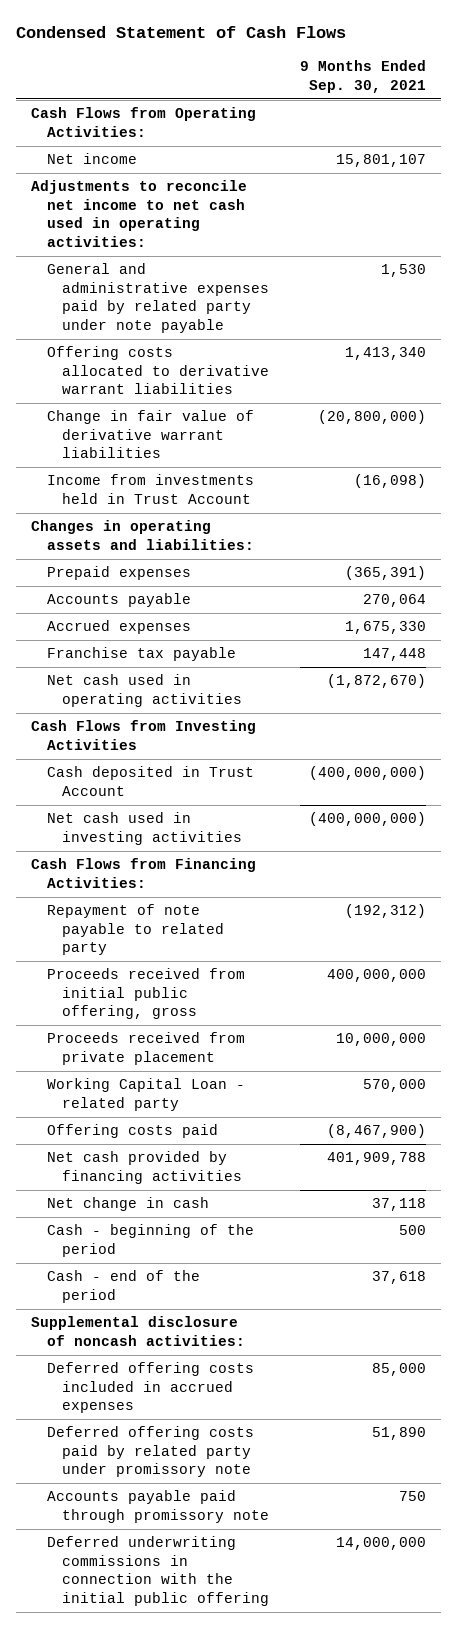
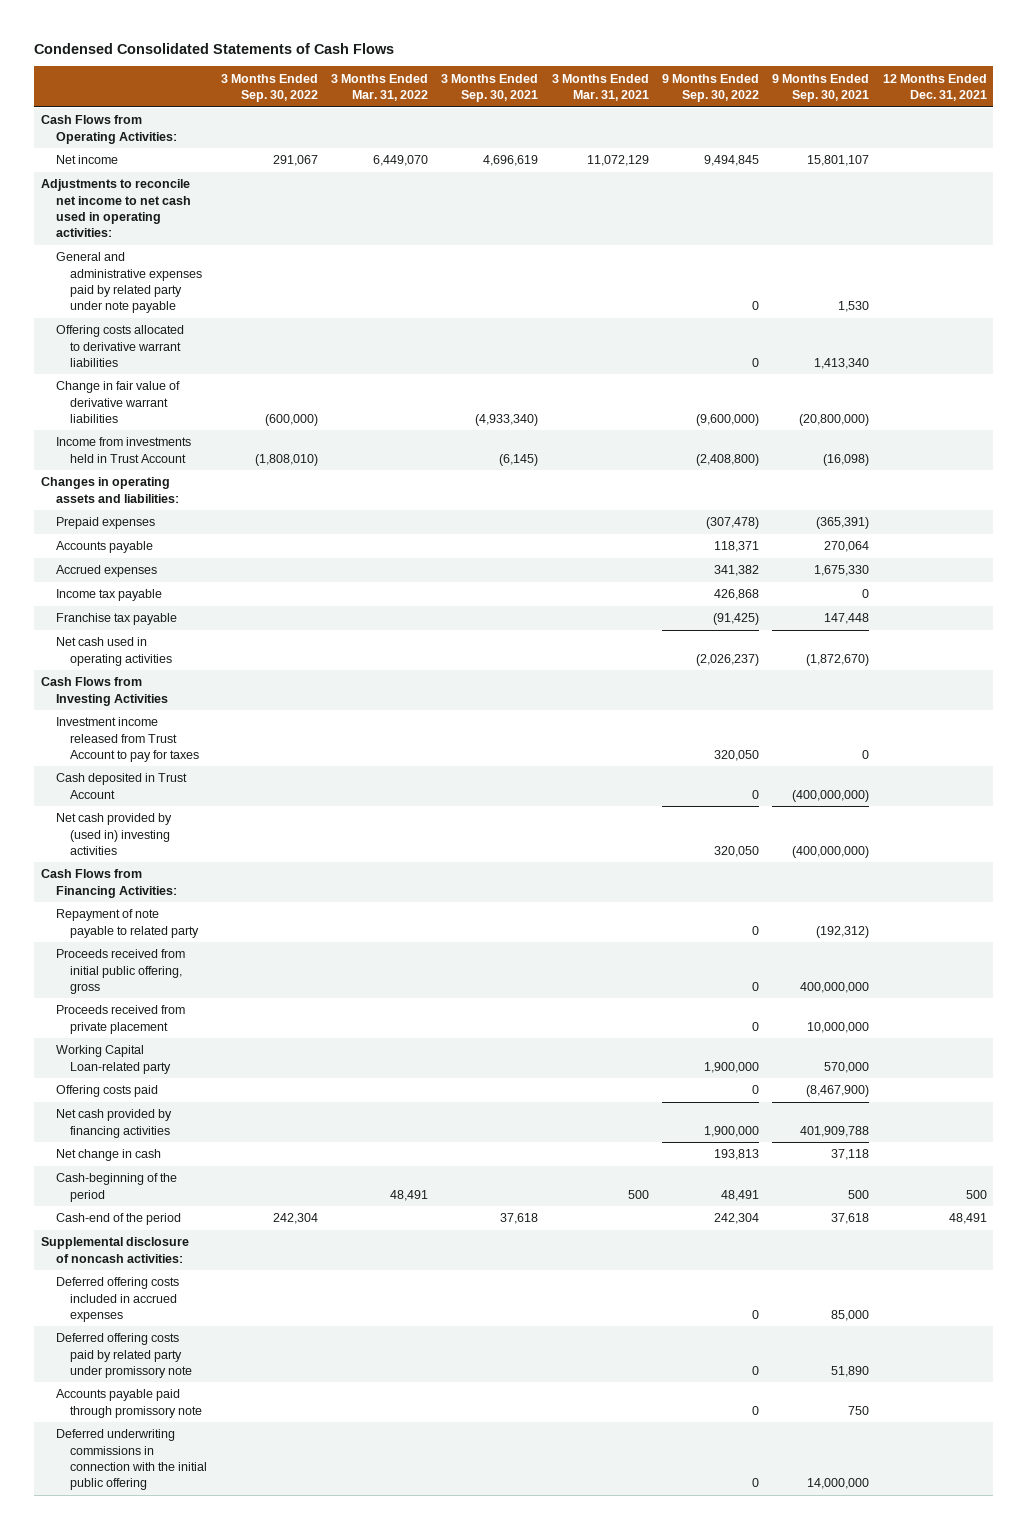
[15,26,346,39] Condensed Statement of Cash Flows -> [34,42,395,54] Condensed Consolidated Statements of Cash Flows
none -> [220,73,318,102] 3 Months Ended Sep. 30, 2022
none -> [331,73,429,101] 3 Months Ended Mar. 31, 2022
none -> [441,73,539,102] 3 Months Ended Sep. 30, 2021
none -> [551,73,649,101] 3 Months Ended Mar. 31, 2021
none -> [662,73,760,102] 9 Months Ended Sep. 30, 2022
none -> [882,73,987,101] 12 Months Ended Dec. 31, 2021
none -> [55,589,162,602] Income tax payable
none -> [55,717,200,762] Investment income released from Trust Account to pay for taxes
[46,812,243,845] Net cash used in investing activities -> [55,813,172,855] Net cash provided by (used in) investing activities
[46,1078,245,1111] Working Capital Loan - related party -> [55,1045,172,1074] Working Capital Loan-related party
[46,1224,254,1257] Cash - beginning of the period -> [55,1173,177,1202] Cash-beginning of the period
[46,1270,200,1303] Cash - end of the period -> [55,1213,181,1226] Cash-end of the period

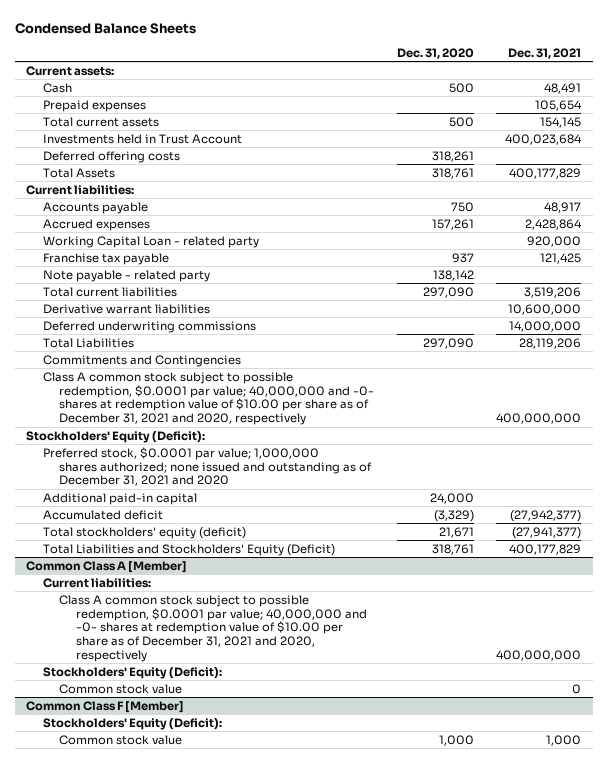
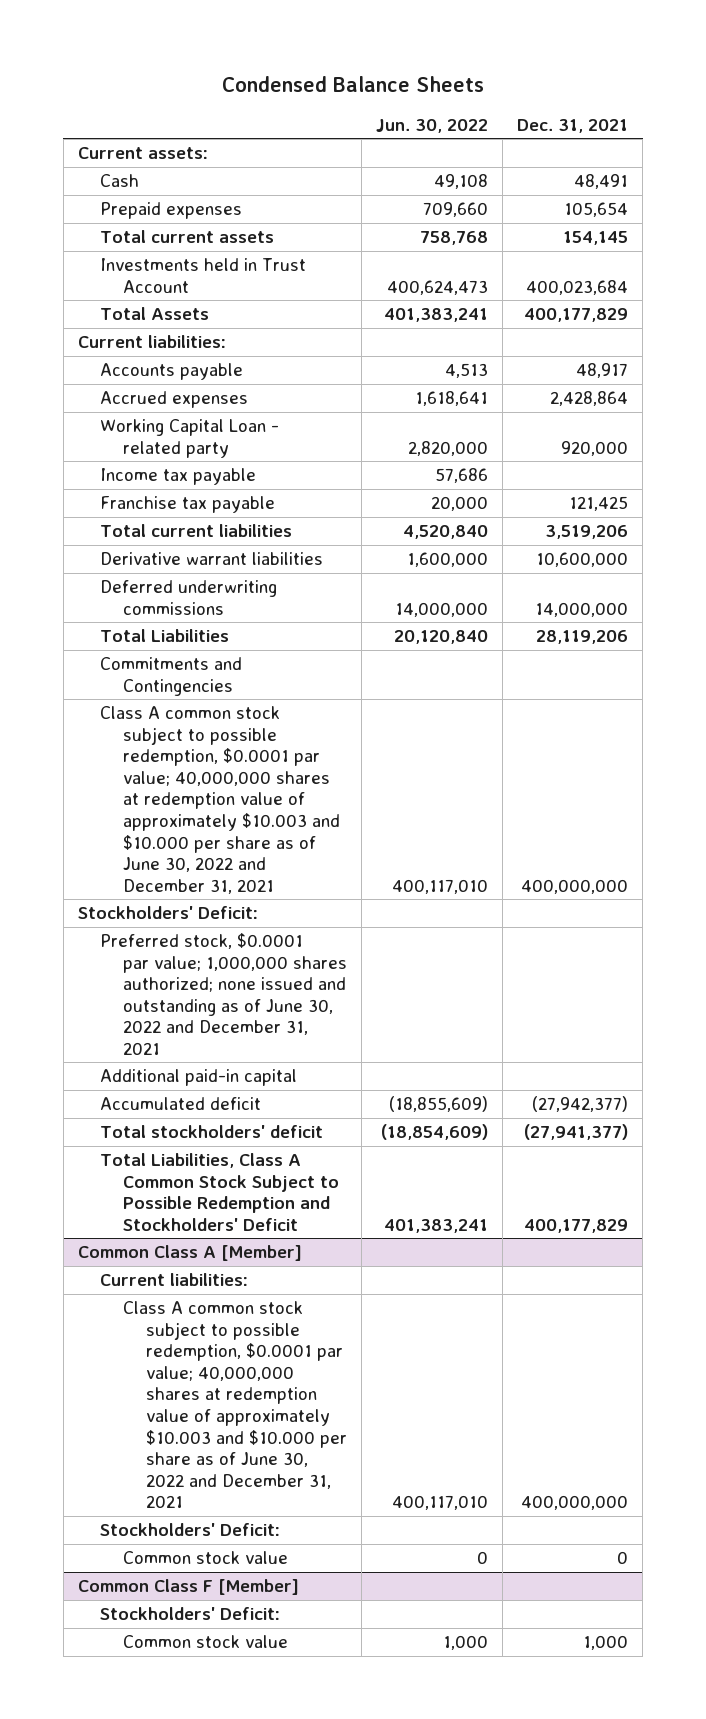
[396,47,474,59] Dec. 31, 2020 -> none
none -> [376,118,489,133] Jun. 30, 2022
[42,150,180,163] Deferred offering costs -> none
none -> [100,468,257,486] Income tax payable
[42,269,210,282] Note payable - related party -> none
[42,371,375,426] Class A common stock subject to possible redemption, $0.0001 par value; 40,000,000 and -0- shares at redemption value of $10.00 per share as of December 31, 2021 and 2020, respectively -> [100,706,341,894] Class A common stock subject to possible redemption, $0.0001 par value; 40,000,000 shares at redemption value of approximately $10.003 and $10.000 per share as of June 30, 2022 and December 31, 2021
[26,430,206,443] Stockholders' Equity (Deficit): -> [77,906,258,920] Stockholders' Deficit:
[42,446,373,487] Preferred stock, $0.0001 par value; 1,000,000 shares authorized; none issued and outstanding as of December 31, 2021 and 2020 -> [100,933,348,1056] Preferred stock, $0.0001 par value; 1,000,000 shares authorized; none issued and outstanding as of June 30, 2022 and December 31, 2021
[42,526,246,539] Total stockholders' equity (deficit) -> [100,1125,324,1139] Total stockholders' deficit
[42,543,335,556] Total Liabilities and Stockholders' Equity (Deficit) -> [100,1153,340,1231] Total Liabilities, Class A Common Stock Subject to Possible Redemption and Stockholders' Deficit
[59,594,368,662] Class A common stock subject to possible redemption, $0.0001 par value; 40,000,000 and -0- shares at redemption value of $10.00 per share as of December 31, 2021 and 2020, respectively -> [123,1301,348,1509] Class A common stock subject to possible redemption, $0.0001 par value; 40,000,000 shares at redemption value of approximately $10.003 and $10.000 per share as of June 30, 2022 and December 31, 2021
[42,666,222,679] Stockholders' Equity (Deficit): -> [100,1523,281,1537] Stockholders' Deficit:
[42,717,222,730] Stockholders' Equity (Deficit): -> [100,1607,281,1621] Stockholders' Deficit:

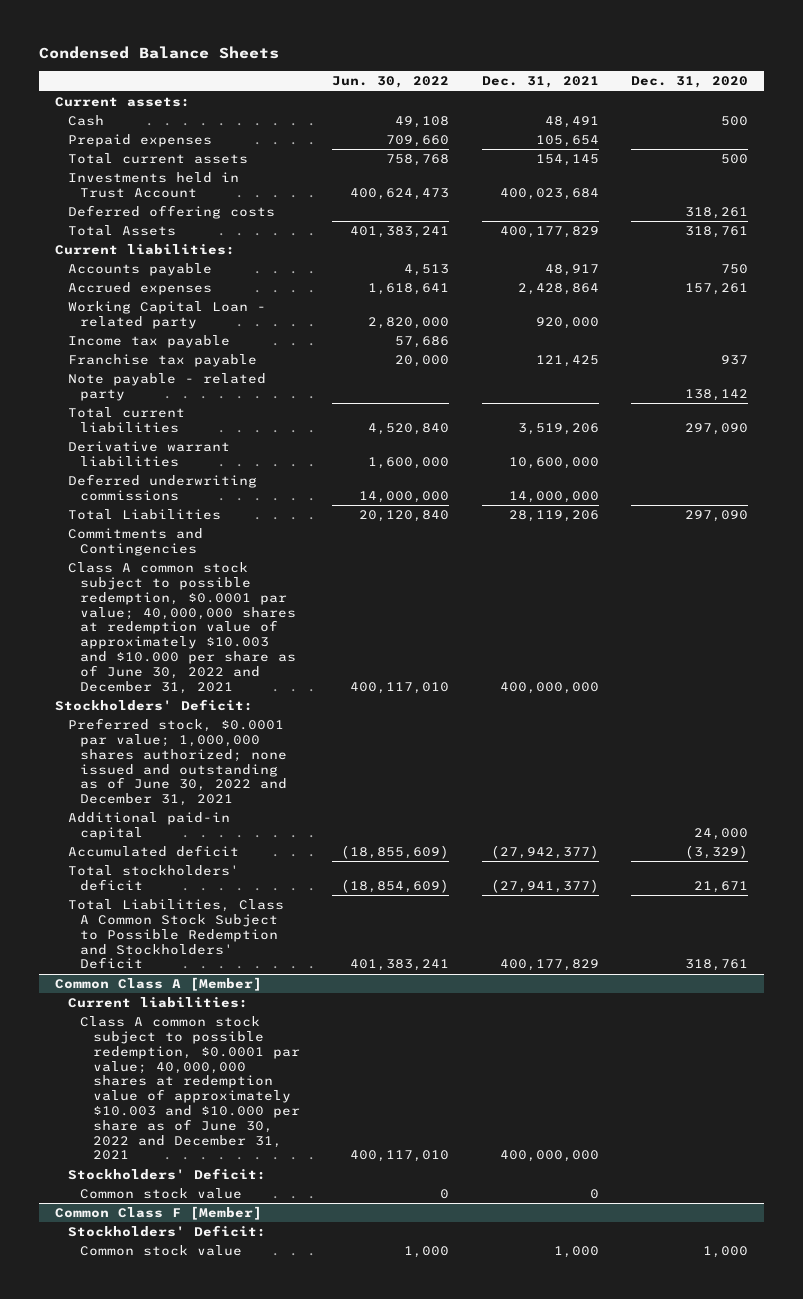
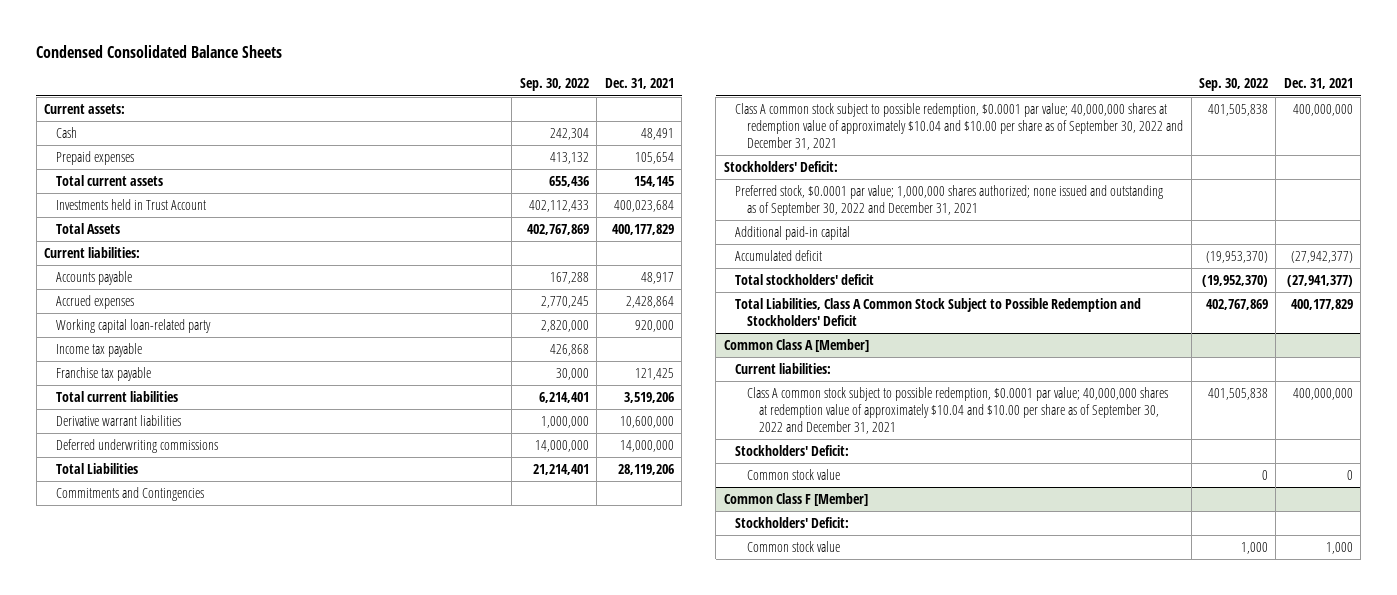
[38,46,279,60] Condensed Balance Sheets -> [36,44,283,58] Condensed Consolidated Balance Sheets
[332,76,450,89] Jun. 30, 2022 -> none
[631,76,749,89] Dec. 31, 2020 -> none
none -> [519,78,589,92] Sep. 30, 2022
[67,205,275,220] Deferred offering costs -> none
[67,301,266,329] Working Capital Loan - related party -> [56,319,212,334] Working capital loan-related party
[67,373,266,401] Note payable - related party -> none
[67,562,297,694] Class A common stock subject to possible redemption, $0.0001 par value; 40,000,000 shares at redemption value of approximately $10.003 and $10.000 per share as of June 30, 2022 and December 31, 2021 -> [735,103,1184,150] Class A common stock subject to possible redemption, $0.0001 par value; 40,000,000 shares at redemption value of approximately $10.04 and $10.00 per share as of September 30, 2022 and December 31, 2021
[67,718,288,807] Preferred stock, $0.0001 par value; 1,000,000 shares authorized; none issued and outstanding as of June 30, 2022 and December 31, 2021 -> [735,185,1164,216] Preferred stock, $0.0001 par value; 1,000,000 shares authorized; none issued and outstanding as of September 30, 2022 and December 31, 2021
[80,1016,300,1161] Class A common stock subject to possible redemption, $0.0001 par value; 40,000,000 shares at redemption value of approximately $10.003 and $10.000 per share as of June 30, 2022 and December 31, 2021 -> [747,387,1169,434] Class A common stock subject to possible redemption, $0.0001 par value; 40,000,000 shares at redemption value of approximately $10.04 and $10.00 per share as of September 30, 2022 and December 31, 2021

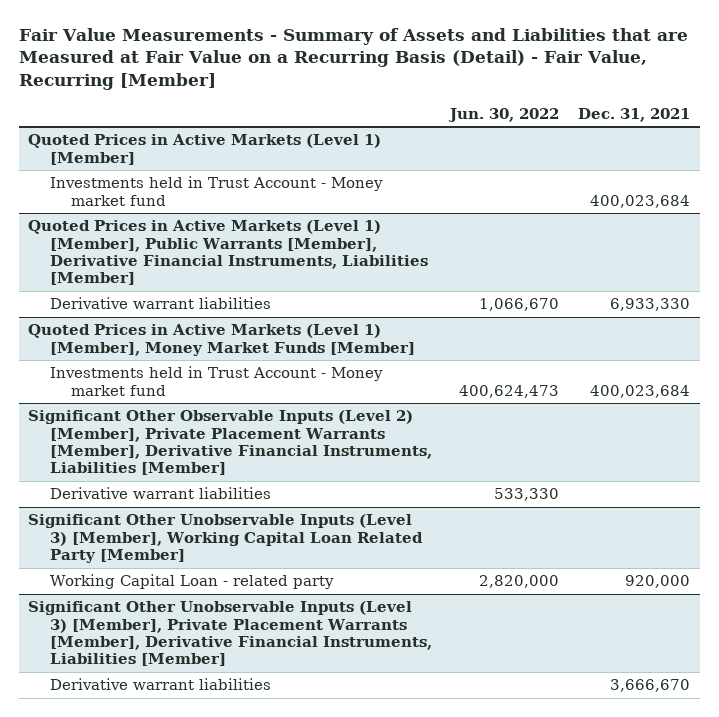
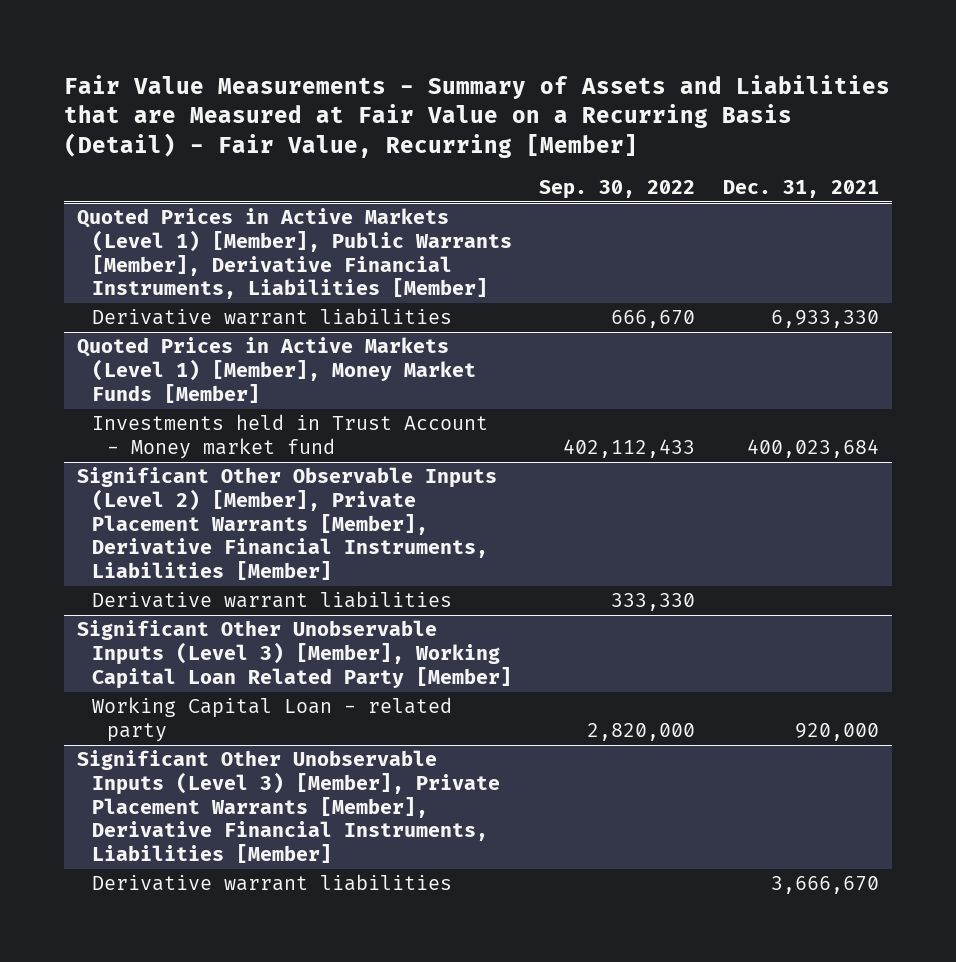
[448,107,560,122] Jun. 30, 2022 -> none
none -> [539,180,696,200] Sep. 30, 2022
[28,134,382,165] Quoted Prices in Active Markets (Level 1) [Member] -> none
[49,176,383,206] Investments held in Trust Account - Money market fund -> none

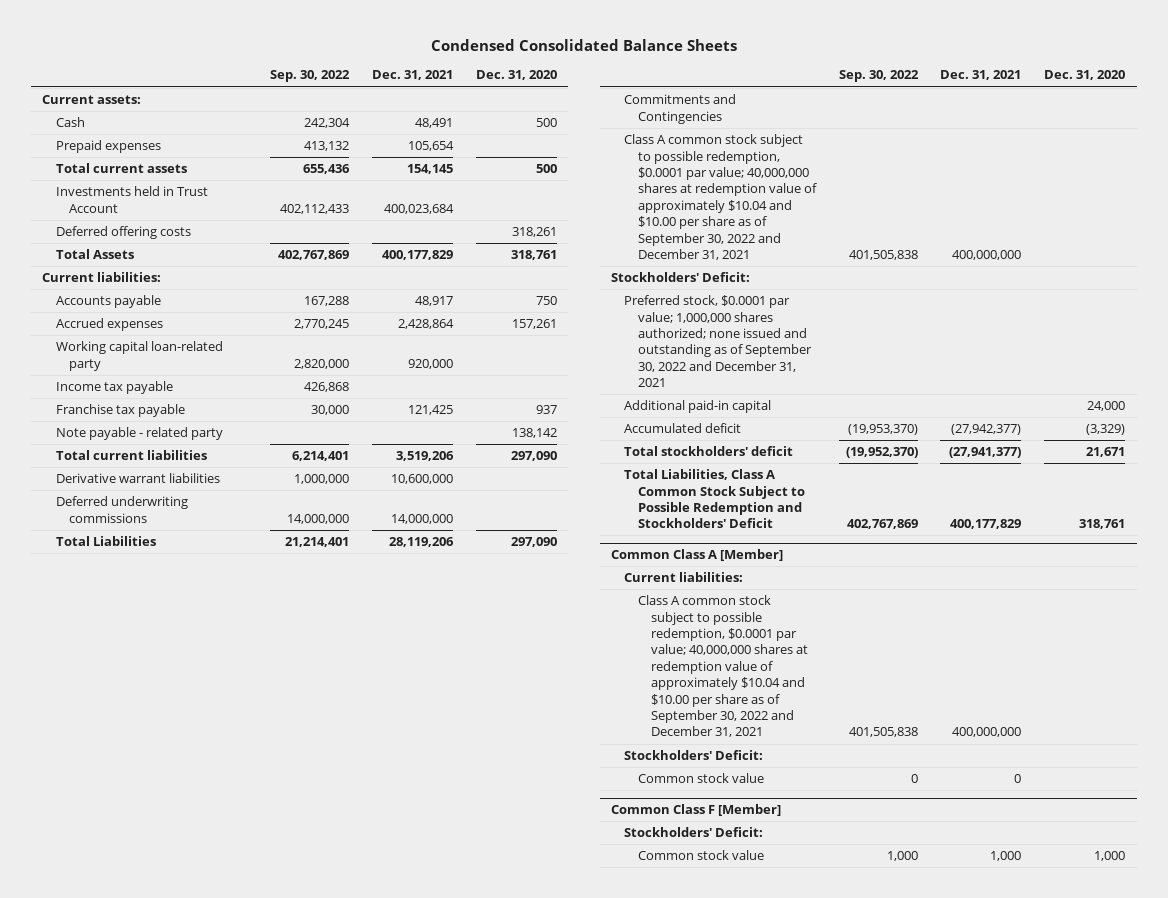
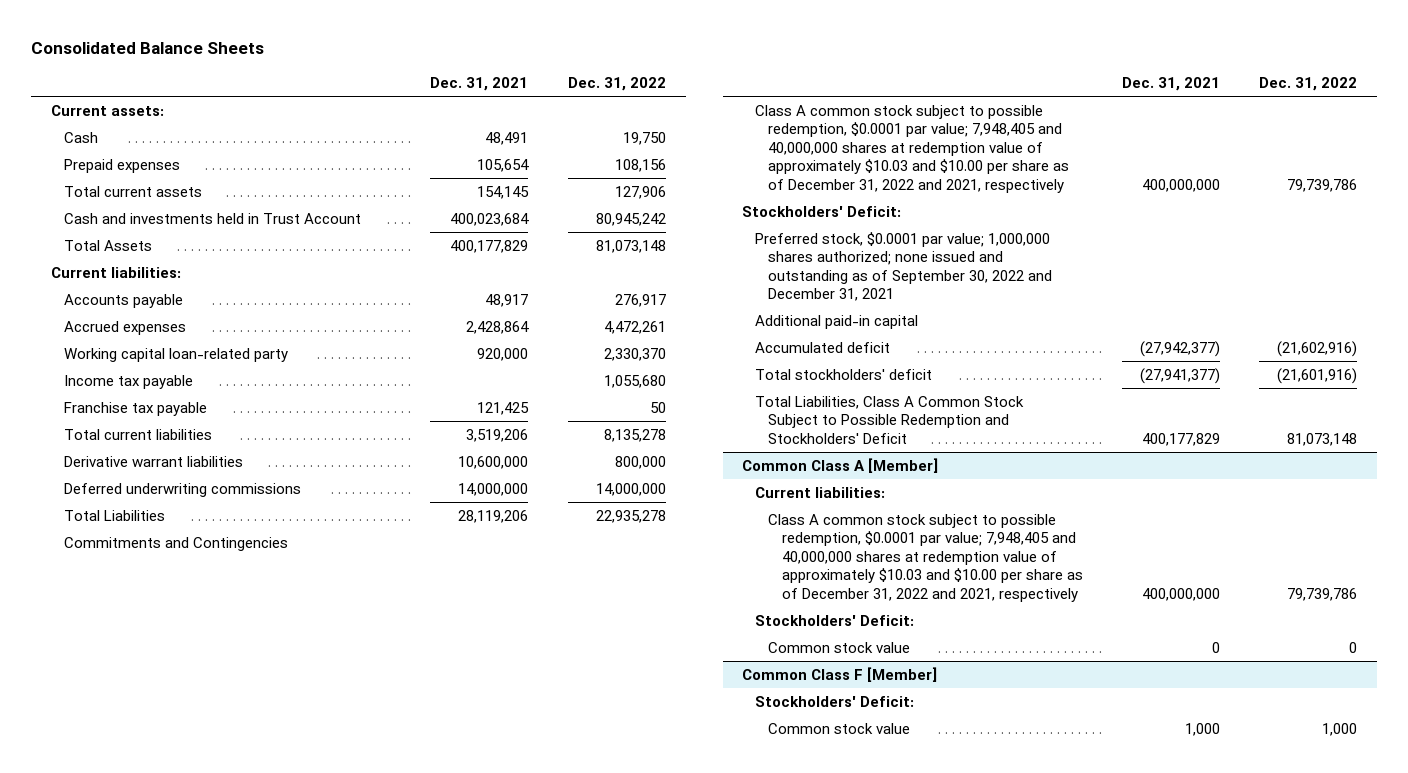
[430,38,737,51] Condensed Consolidated Balance Sheets -> [31,42,265,55] Consolidated Balance Sheets
[269,70,350,83] Sep. 30, 2022 -> none
[475,70,557,81] Dec. 31, 2020 -> none
none -> [567,76,666,91] Dec. 31, 2022
[55,226,191,240] Deferred offering costs -> none
[55,186,208,213] Investments held in Trust Account -> [63,212,361,224] Cash and investments held in Trust Account
[55,427,223,441] Note payable - related party -> none
[624,134,817,260] Class A common stock subject to possible redemption, $0.0001 par value; 40,000,000 shares at redemption value of approximately $10.04 and $10.00 per share as of September 30, 2022 and December 31, 2021 -> [755,104,1070,193] Class A common stock subject to possible redemption, $0.0001 par value; 7,948,405 and 40,000,000 shares at redemption value of approximately $10.03 and $10.00 per share as of December 31, 2022 and 2021, respectively
[637,595,808,738] Class A common stock subject to possible redemption, $0.0001 par value; 40,000,000 shares at redemption value of approximately $10.04 and $10.00 per share as of September 30, 2022 and December 31, 2021 -> [768,513,1083,602] Class A common stock subject to possible redemption, $0.0001 par value; 7,948,405 and 40,000,000 shares at redemption value of approximately $10.03 and $10.00 per share as of December 31, 2022 and 2021, respectively

